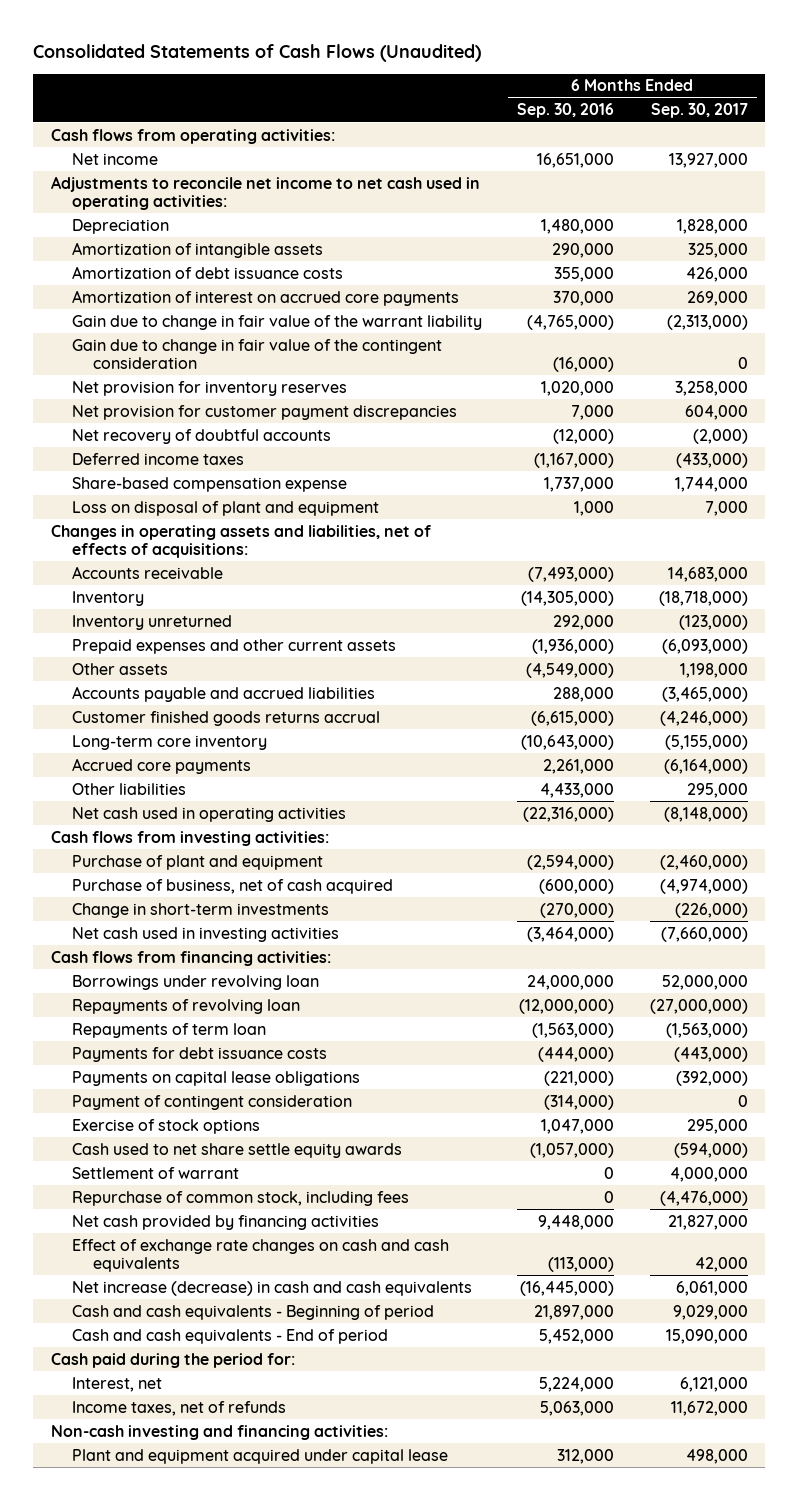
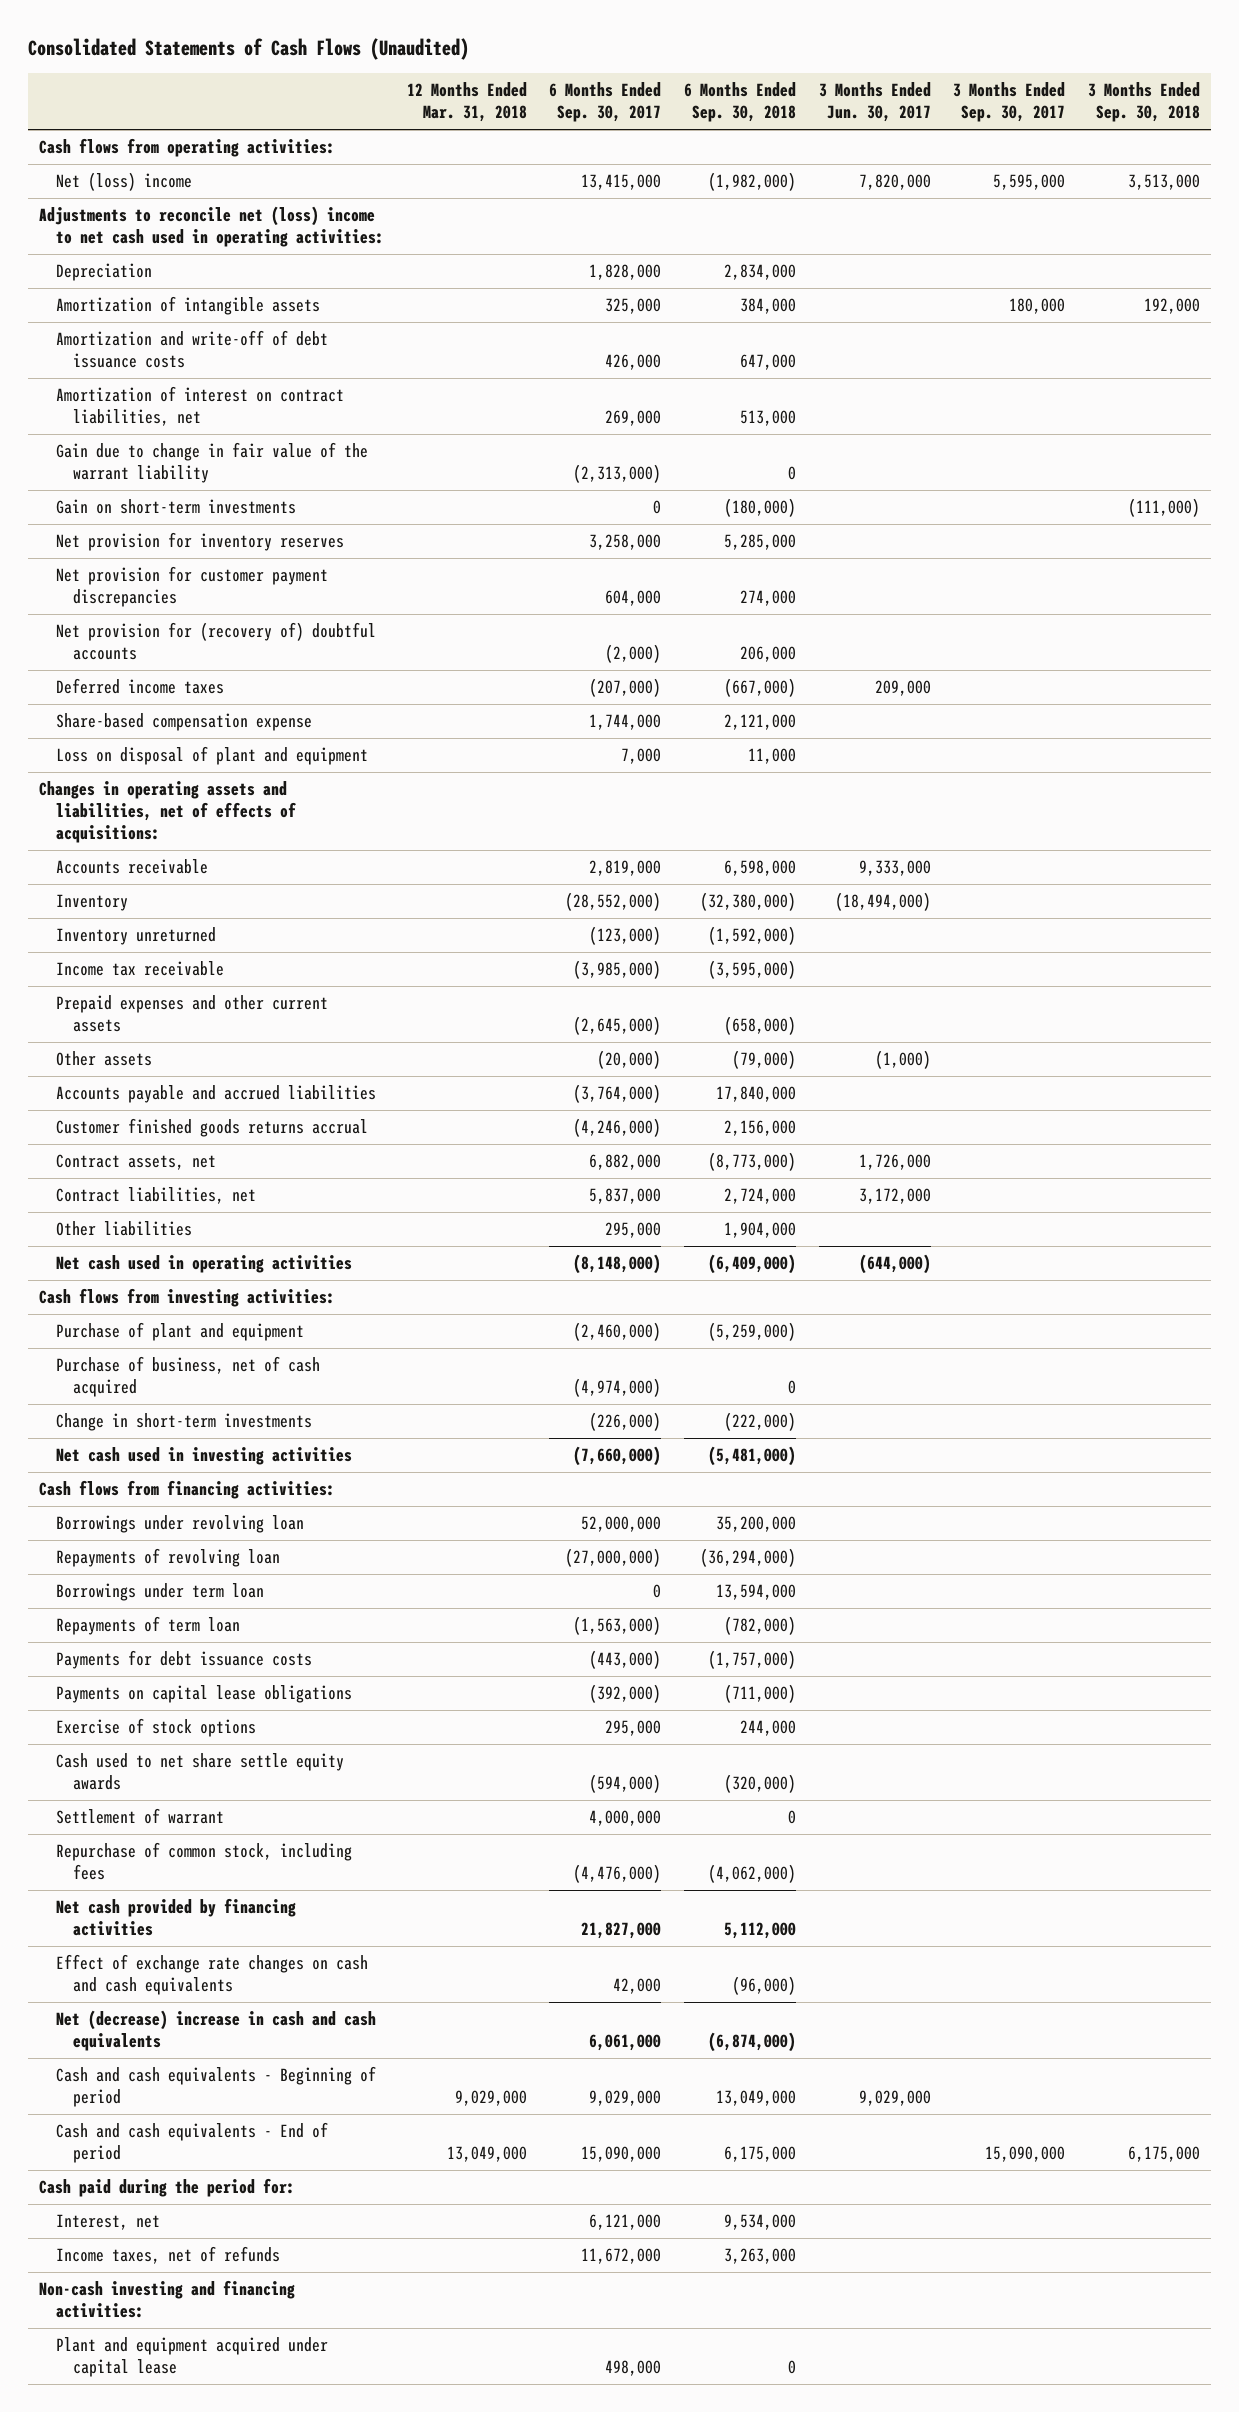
[517,103,615,119] Sep. 30, 2016 -> none
none -> [406,82,527,123] 12 Months Ended Mar. 31, 2018
none -> [684,82,797,123] 6 Months Ended Sep. 30, 2018
none -> [818,82,931,123] 3 Months Ended Jun. 30, 2017
none -> [953,82,1066,123] 3 Months Ended Sep. 30, 2017
none -> [1088,82,1201,123] 3 Months Ended Sep. 30, 2018
[71,152,158,165] Net income -> [56,172,193,192] Net (loss) income
[668,152,748,168] 13,927,000 -> [581,174,662,191] 13,415,000
[51,175,481,211] Adjustments to reconcile net income to net cash used in operating activities: -> [38,206,385,248] Adjustments to reconcile net (loss) income to net cash used in operating activities:
[71,265,343,279] Amortization of debt issuance costs -> [56,330,329,369] Amortization and write-off of debt issuance costs
[71,289,459,306] Amortization of interest on accrued core payments -> [56,386,345,427] Amortization of interest on contract liabilities, net
[71,338,442,370] Gain due to change in fair value of the contingent consideration -> none
none -> [56,499,297,515] Gain on short-term investments
[71,428,331,444] Net recovery of doubtful accounts -> [56,622,377,661] Net provision for (recovery of) doubtful accounts
[675,452,748,468] (433,000) -> [589,678,662,698] (207,000)
[667,566,748,582] 14,683,000 -> [589,860,662,877] 2,819,000
[658,590,748,606] (18,718,000) -> [565,892,662,912] (28,552,000)
none -> [56,961,225,977] Income tax receivable
[661,638,748,654] (6,093,000) -> [573,1016,662,1036] (2,645,000)
[679,662,748,678] 1,198,000 -> [597,1050,662,1070] (20,000)
[661,686,748,702] (3,465,000) -> [573,1084,662,1104] (3,764,000)
[71,734,267,750] Long-term core inventory -> none
[71,757,251,774] Accrued core payments -> none
none -> [56,1154,217,1171] Contract assets, net
none -> [56,1187,257,1205] Contract liabilities, net
none -> [56,1583,265,1602] Borrowings under term loan
[71,1094,352,1110] Payment of contingent consideration -> none
[71,1280,472,1296] Net increase (decrease) in cash and cash equivalents -> [56,2010,377,2052] Net (decrease) increase in cash and cash equivalents

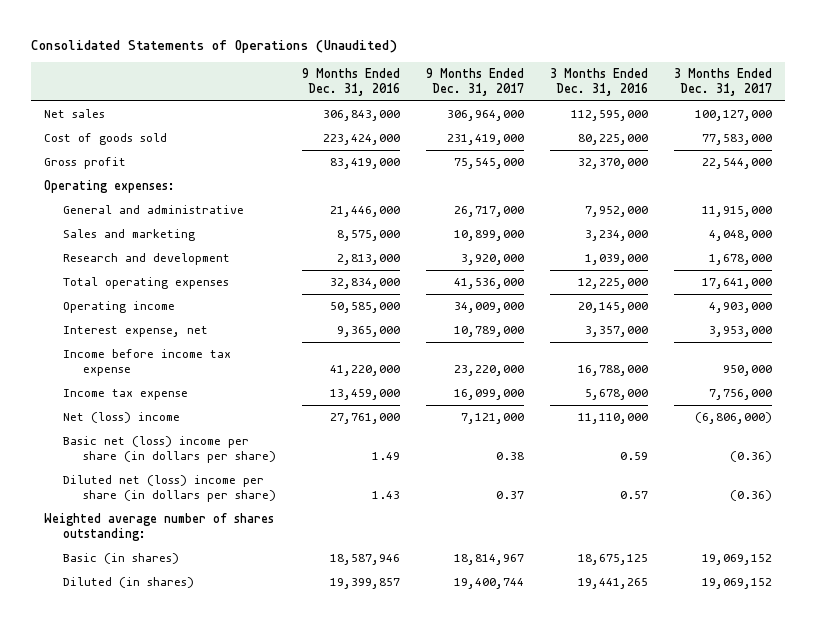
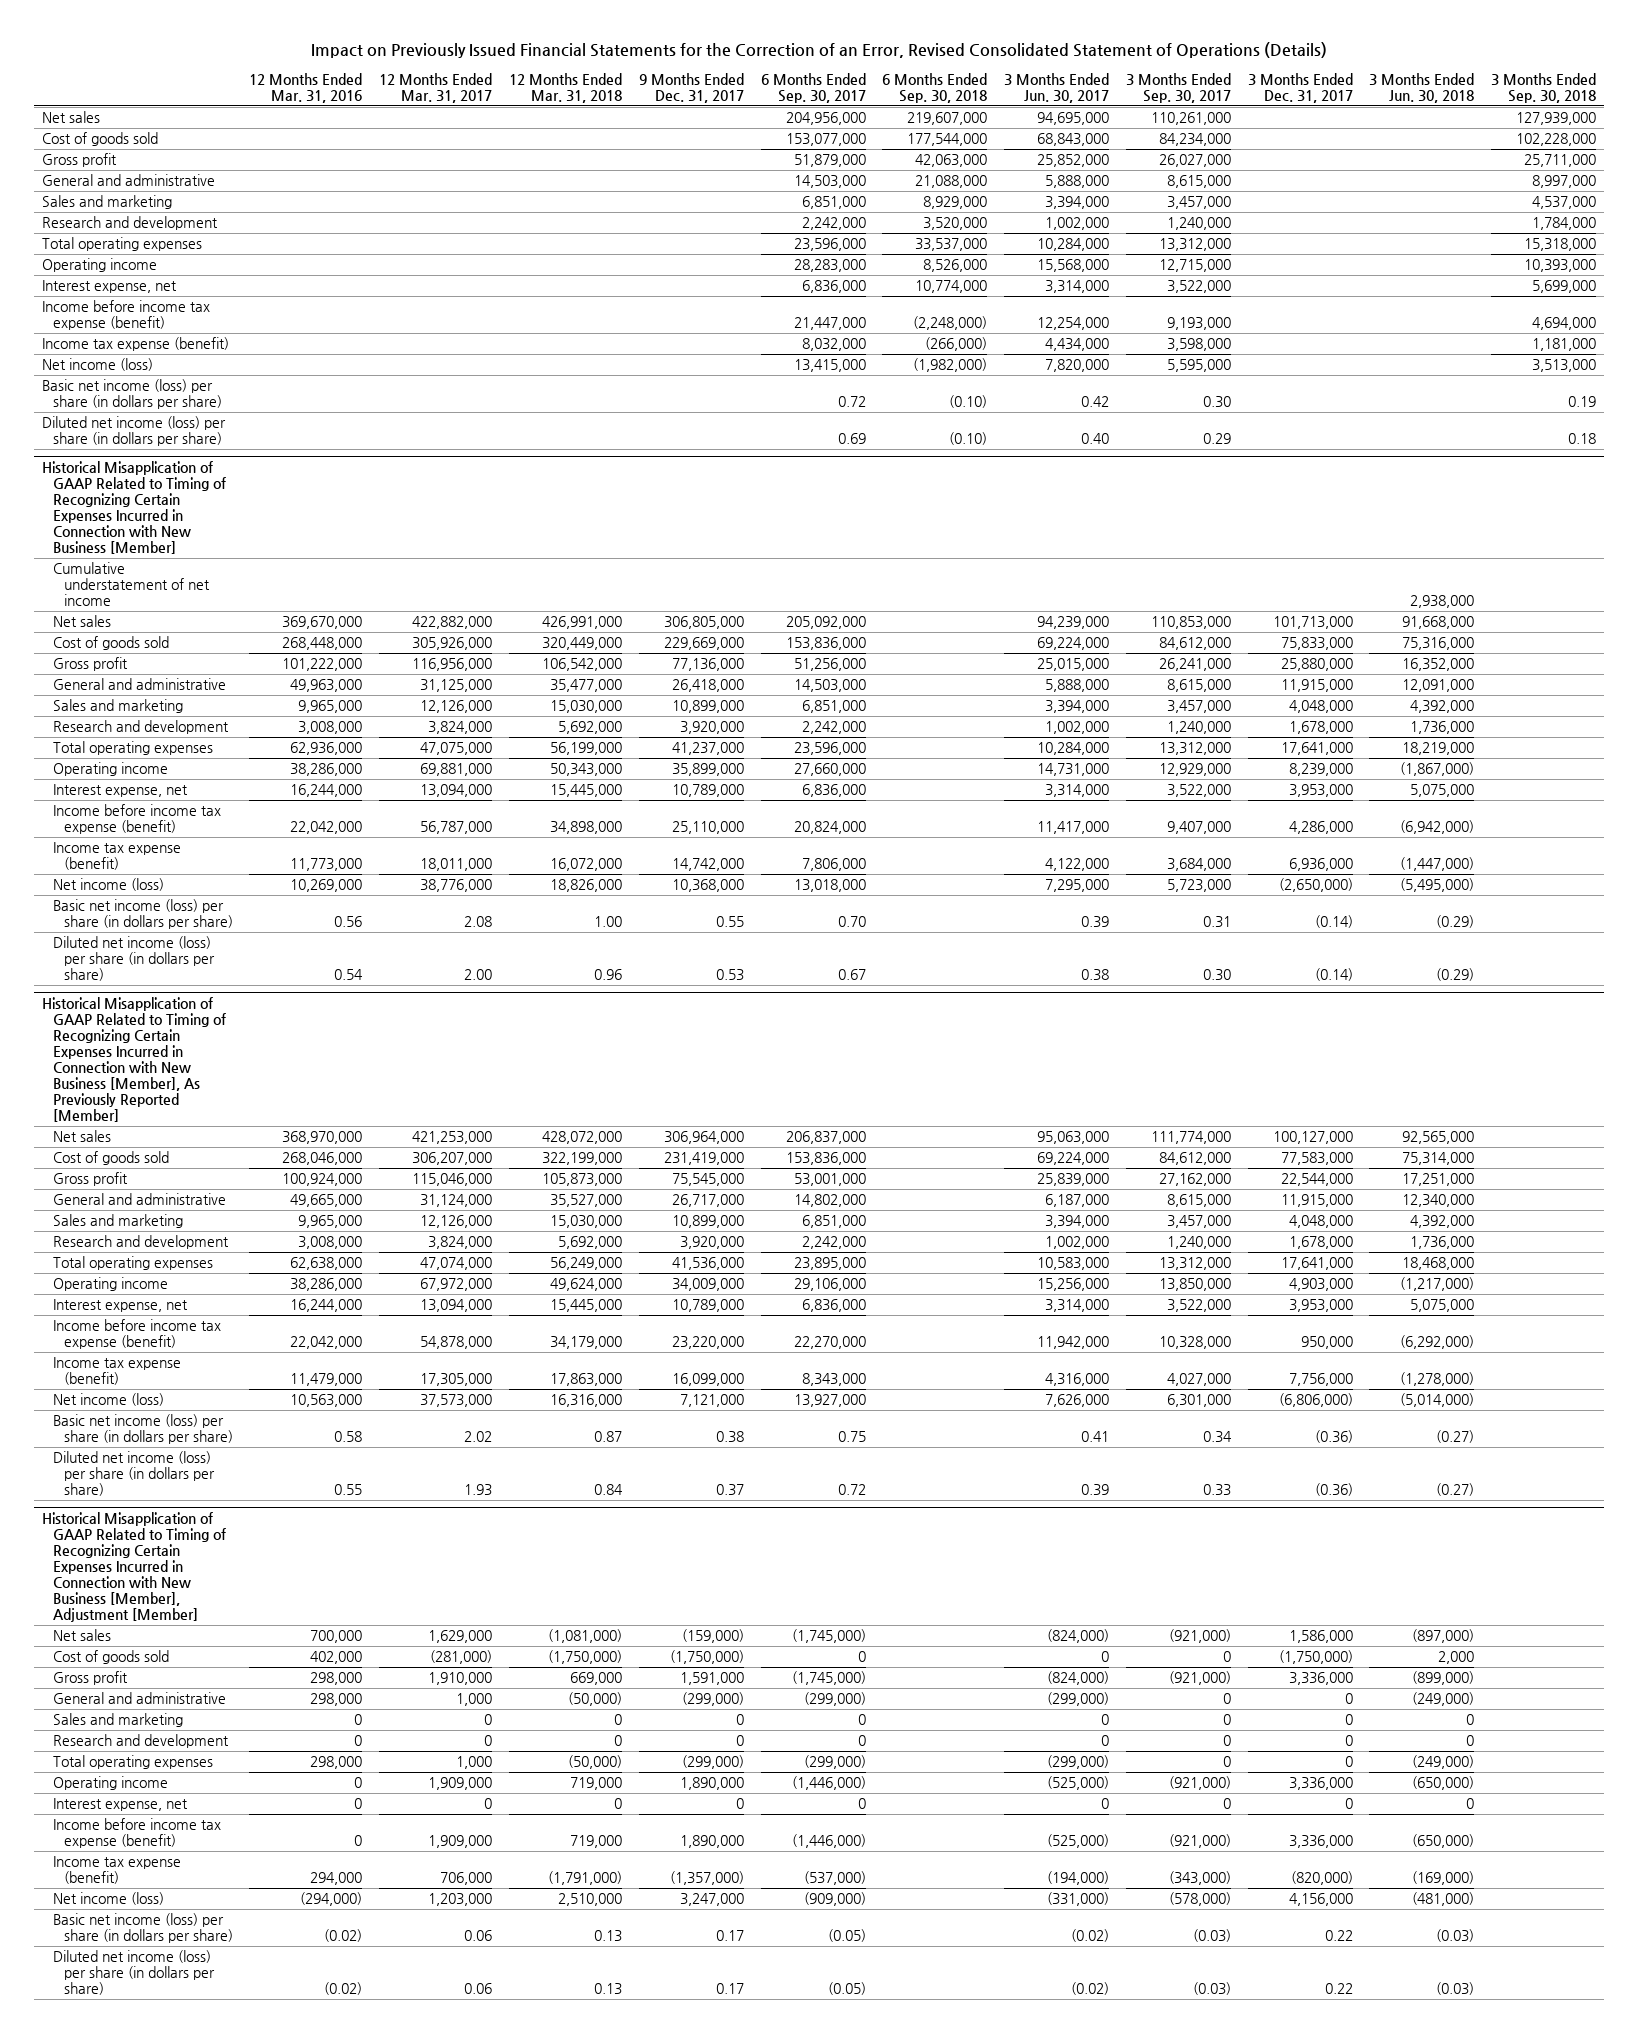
[30,39,397,53] Consolidated Statements of Operations (Unaudited) -> [311,41,1328,58] Impact on Previously Issued Financial Statements for the Correction of an Error, Revised Consolidated Statement of Operations (Details)
[301,68,400,97] 9 Months Ended Dec. 31, 2016 -> none
[550,68,649,97] 3 Months Ended Dec. 31, 2016 -> none
none -> [249,72,363,103] 12 Months Ended Mar. 31, 2016
none -> [379,72,493,103] 12 Months Ended Mar. 31, 2017
none -> [508,72,622,103] 12 Months Ended Mar. 31, 2018
none -> [760,72,866,103] 6 Months Ended Sep. 30, 2017
none -> [882,72,988,103] 6 Months Ended Sep. 30, 2018
none -> [1004,72,1110,103] 3 Months Ended Jun. 30, 2017
none -> [1125,72,1231,103] 3 Months Ended Sep. 30, 2017
none -> [1369,72,1475,103] 3 Months Ended Jun. 30, 2018
none -> [1491,72,1597,103] 3 Months Ended Sep. 30, 2018
none -> [42,111,101,124] Net sales
none -> [42,132,159,147] Cost of goods sold
none -> [42,153,118,168] Gross profit
none -> [42,174,216,187] General and administrative
none -> [42,195,173,210] Sales and marketing
none -> [42,216,219,231] Research and development
none -> [42,237,203,252] Total operating expenses
none -> [42,258,158,273] Operating income
none -> [42,280,178,294] Interest expense, net
none -> [42,300,211,331] Income before income tax expense (benefit)
none -> [42,337,230,352] Income tax expense (benefit)
none -> [42,358,154,372] Net income (loss)
none -> [42,379,222,410] Basic net income (loss) per share (in dollars per share)
none -> [42,416,227,447] Diluted net income (loss) per share (in dollars per share)
none -> [42,461,226,555] Historical Misapplication of GAAP Related to Timing of Recognizing Certain Expenses Incurred in Connection with New Business [Member]
none -> [52,562,210,607] Cumulative understatement of net income
none -> [52,615,111,628] Net sales
none -> [52,636,169,651] Cost of goods sold
none -> [52,657,128,672] Gross profit
none -> [52,678,226,691] General and administrative
none -> [52,699,183,714] Sales and marketing
none -> [52,720,229,735] Research and development
none -> [52,741,213,756] Total operating expenses
none -> [52,762,168,777] Operating income
none -> [52,784,188,798] Interest expense, net
none -> [52,804,221,835] Income before income tax expense (benefit)
none -> [52,842,181,871] Income tax expense (benefit)
none -> [52,878,164,892] Net income (loss)
none -> [52,899,233,930] Basic net income (loss) per share (in dollars per share)
none -> [52,936,215,982] Diluted net income (loss) per share (in dollars per share)
none -> [42,997,226,1122] Historical Misapplication of GAAP Related to Timing of Recognizing Certain Expenses Incurred in Connection with New Business [Member], As Previously Reported [Member]
[43,180,175,194] Operating expenses: -> none
[43,513,274,542] Weighted average number of shares outstanding: -> none
[63,553,180,565] Basic (in shares) -> none
[63,577,195,589] Diluted (in shares) -> none
[63,349,232,377] Income before income tax expense -> [52,1319,221,1350] Income before income tax expense (benefit)
[63,389,189,401] Income tax expense -> [52,1357,181,1386] Income tax expense (benefit)
[63,412,181,424] Net (loss) income -> [52,1393,164,1407] Net income (loss)
[63,436,276,464] Basic net (loss) income per share (in dollars per share) -> [52,1414,233,1445] Basic net income (loss) per share (in dollars per share)
[63,475,276,503] Diluted net (loss) income per share (in dollars per share) -> [52,1451,215,1497] Diluted net income (loss) per share (in dollars per share)
none -> [42,1512,226,1622] Historical Misapplication of GAAP Related to Timing of Recognizing Certain Expenses Incurred in Connection with New Business [Member], Adjustment [Member]
none -> [52,1629,111,1642] Net sales
none -> [52,1650,169,1665] Cost of goods sold
none -> [52,1671,128,1686] Gross profit
none -> [52,1692,226,1705] General and administrative
none -> [52,1713,183,1728] Sales and marketing
none -> [52,1734,229,1749] Research and development
none -> [52,1755,213,1770] Total operating expenses
none -> [52,1776,168,1791] Operating income
none -> [52,1798,188,1812] Interest expense, net
none -> [52,1818,221,1849] Income before income tax expense (benefit)
none -> [52,1856,181,1885] Income tax expense (benefit)
none -> [52,1892,164,1906] Net income (loss)
none -> [52,1913,233,1944] Basic net income (loss) per share (in dollars per share)
none -> [52,1950,215,1996] Diluted net income (loss) per share (in dollars per share)

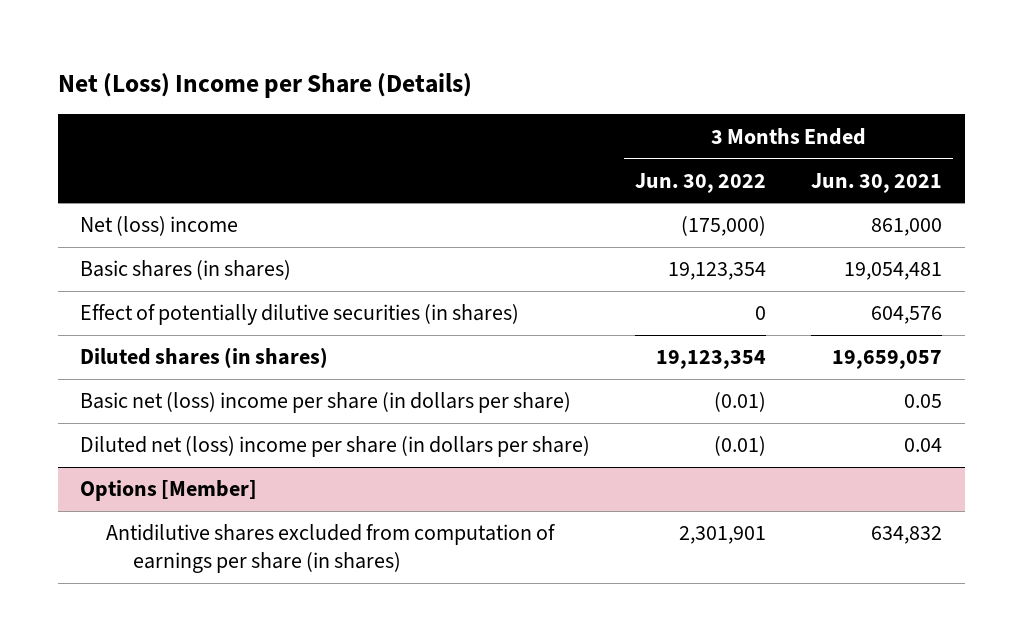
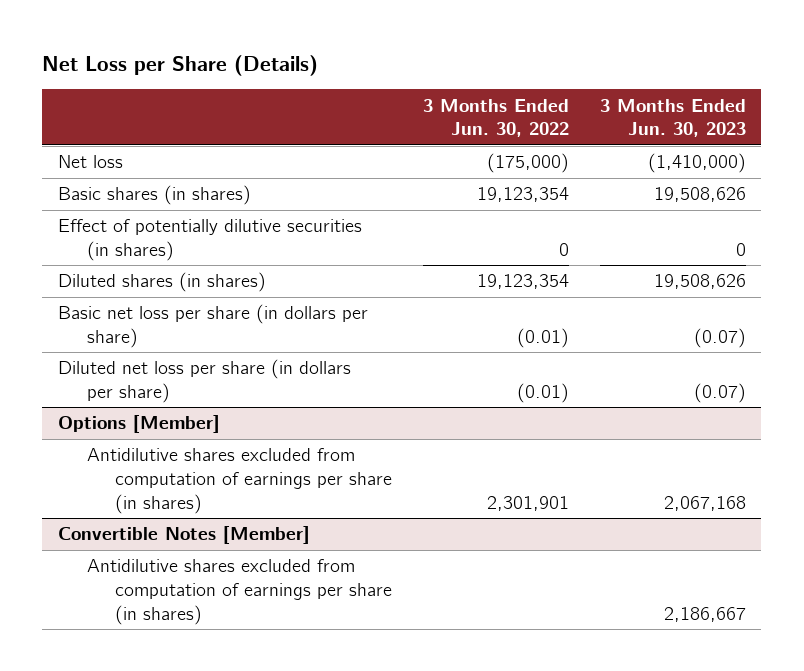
[57,73,472,99] Net (Loss) Income per Share (Details) -> [42,54,319,76] Net Loss per Share (Details)
[811,172,943,193] Jun. 30, 2021 -> none
none -> [599,98,746,138] 3 Months Ended Jun. 30, 2023
[80,216,239,237] Net (loss) income -> [57,155,123,169] Net loss
[80,392,572,414] Basic net (loss) income per share (in dollars per share) -> [57,304,368,348] Basic net loss per share (in dollars per share)
[80,436,591,458] Diluted net (loss) income per share (in dollars per share) -> [57,359,351,403] Diluted net loss per share (in dollars per share)
none -> [57,526,310,545] Convertible Notes [Member]
none -> [86,559,393,625] Antidilutive shares excluded from computation of earnings per share (in shares)

